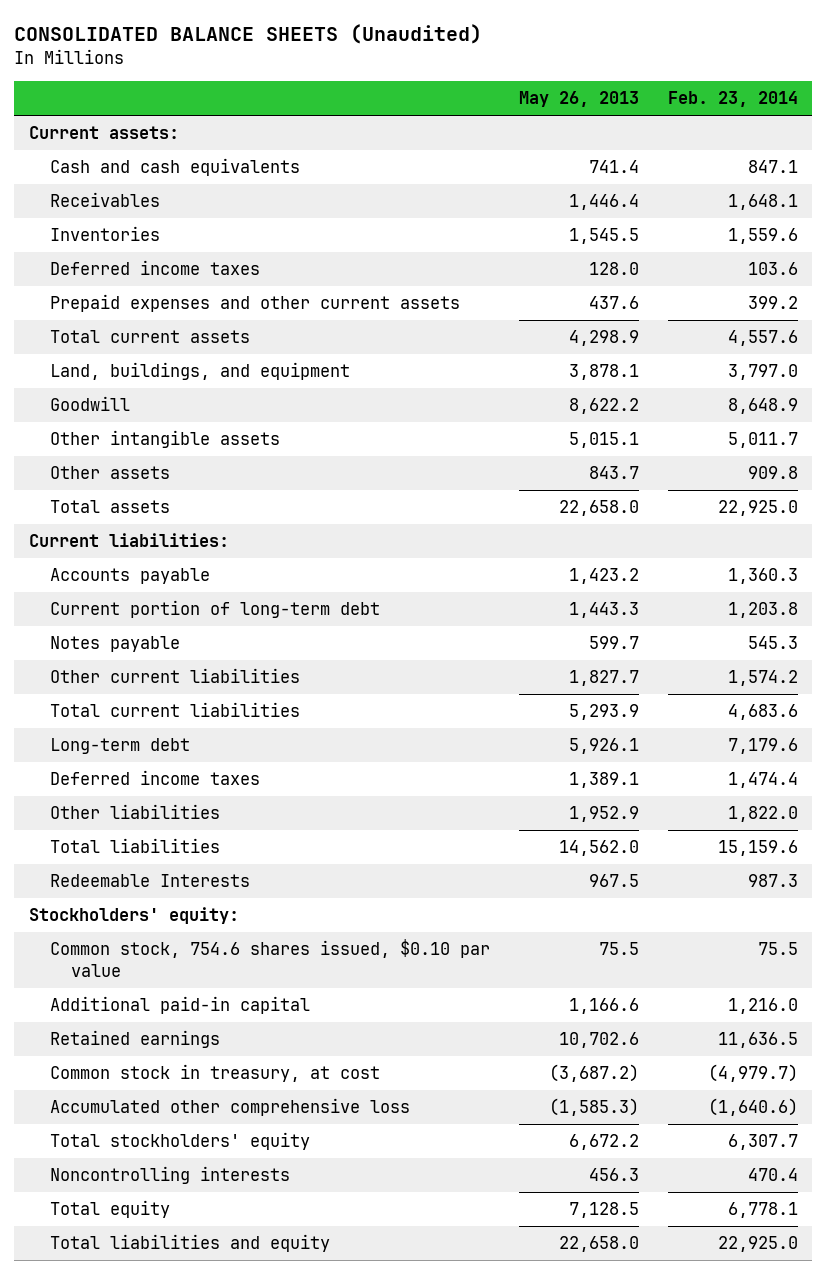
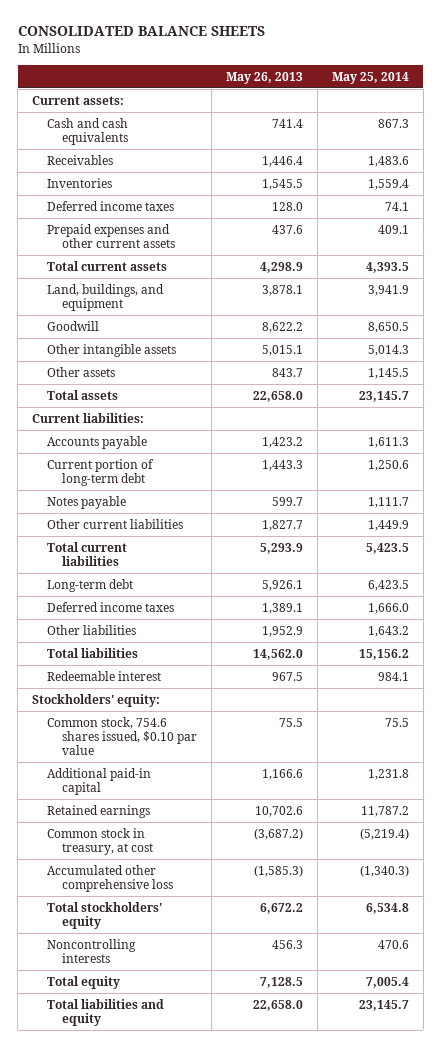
[14,23,483,44] CONSOLIDATED BALANCE SHEETS (Unaudited) -> [17,26,265,37] CONSOLIDATED BALANCE SHEETS
[667,91,798,108] Feb. 23, 2014 -> none
none -> [331,71,409,84] May 25, 2014
[50,874,251,888] Redeemable Interests -> [46,670,161,681] Redeemable interest

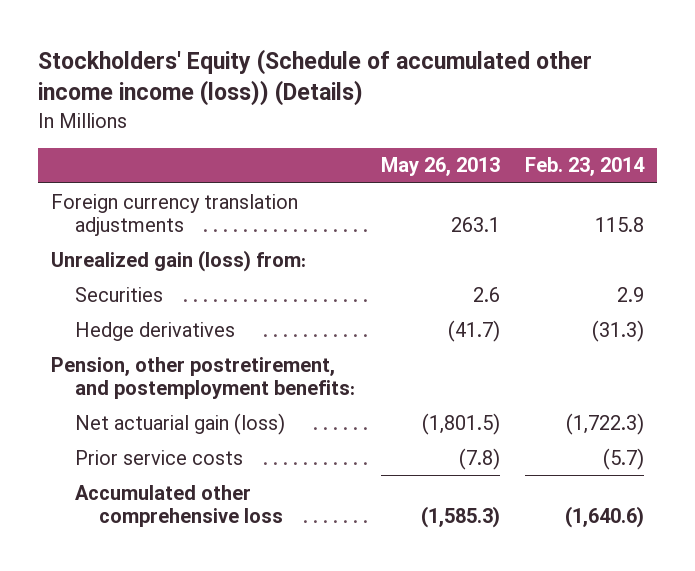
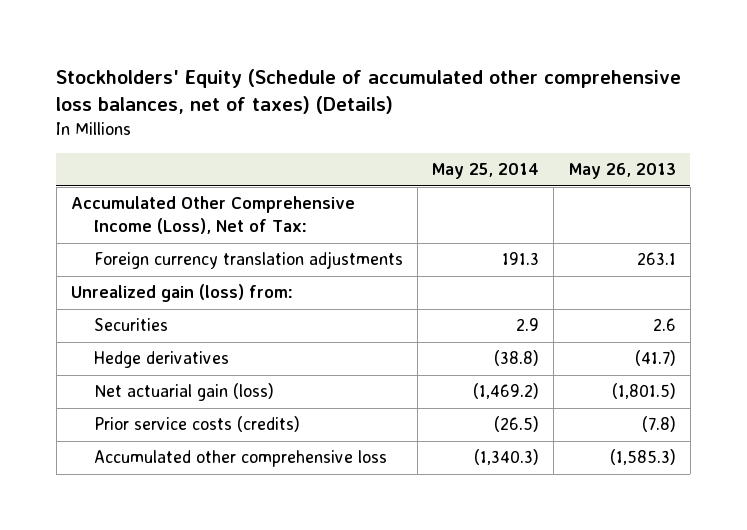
[37,49,592,107] Stockholders' Equity (Schedule of accumulated other income income (loss)) (Details) -> [56,68,682,115] Stockholders' Equity (Schedule of accumulated other comprehensive loss balances, net of taxes) (Details)
[525,157,646,177] Feb. 23, 2014 -> none
none -> [432,163,540,180] May 25, 2014
none -> [71,196,356,235] Accumulated Other Comprehensive Income (Loss), Net of Tax:
[50,356,355,400] Pension, other postretirement, and postemployment benefits: -> none
[74,449,243,465] Prior service costs -> [93,416,300,433] Prior service costs (credits)

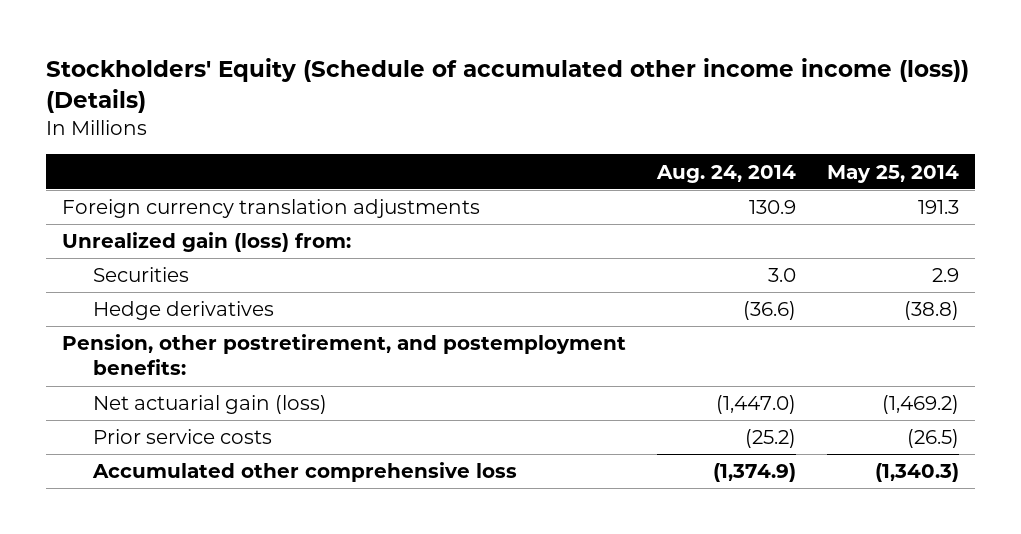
[56,68,682,115] Stockholders' Equity (Schedule of accumulated other comprehensive loss balances, net of taxes) (Details) -> [46,57,970,113] Stockholders' Equity (Schedule of accumulated other income income (loss)) (Details)
[568,163,676,180] May 26, 2013 -> none
none -> [655,164,796,183] Aug. 24, 2014
[71,196,356,235] Accumulated Other Comprehensive Income (Loss), Net of Tax: -> none
none -> [61,334,626,376] Pension, other postretirement, and postemployment benefits:
[93,416,300,433] Prior service costs (credits) -> [92,429,272,445] Prior service costs

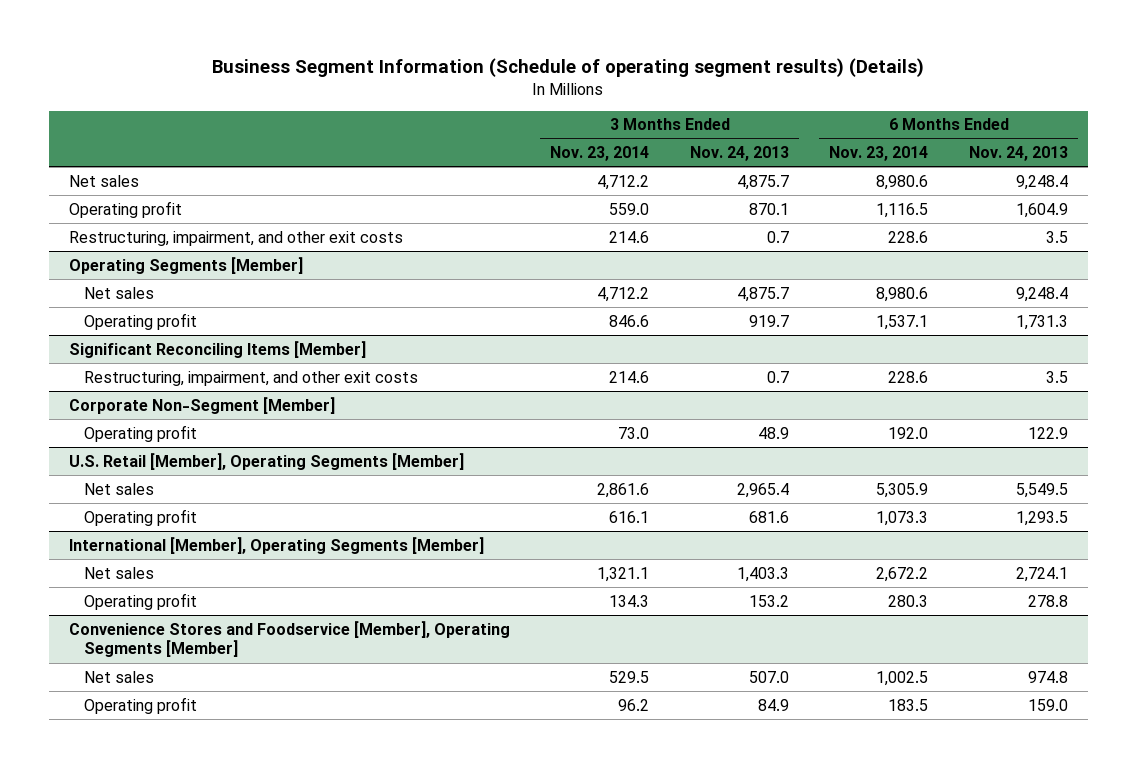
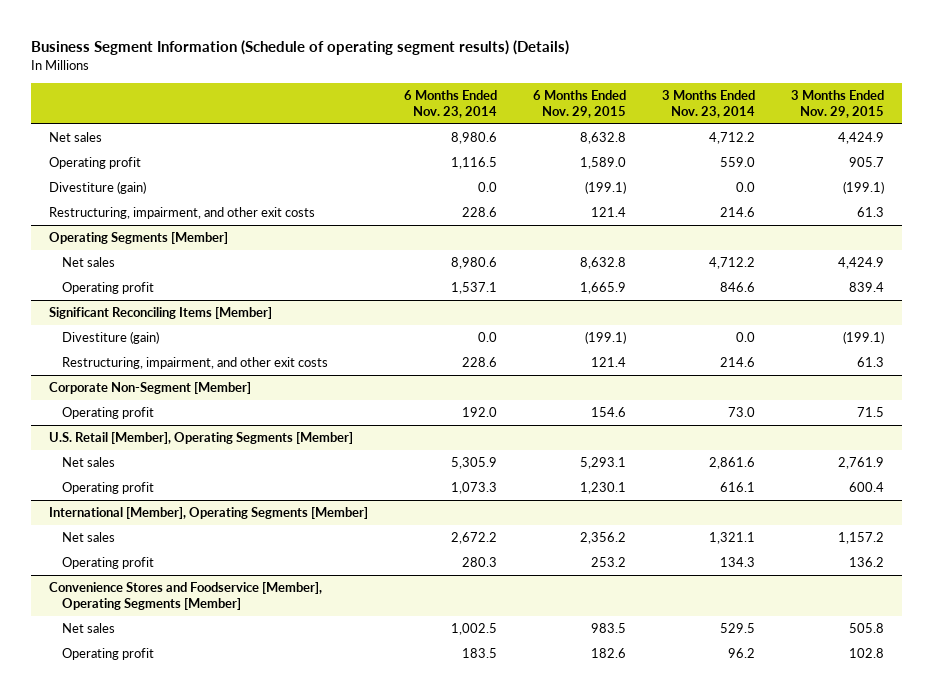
[689,146,789,162] Nov. 24, 2013 -> none
[969,146,1069,162] Nov. 24, 2013 -> none
none -> [533,89,627,119] 6 Months Ended Nov. 29, 2015
none -> [790,89,884,119] 3 Months Ended Nov. 29, 2015
none -> [49,181,147,195] Divestiture (gain)
none -> [61,331,159,345] Divestiture (gain)

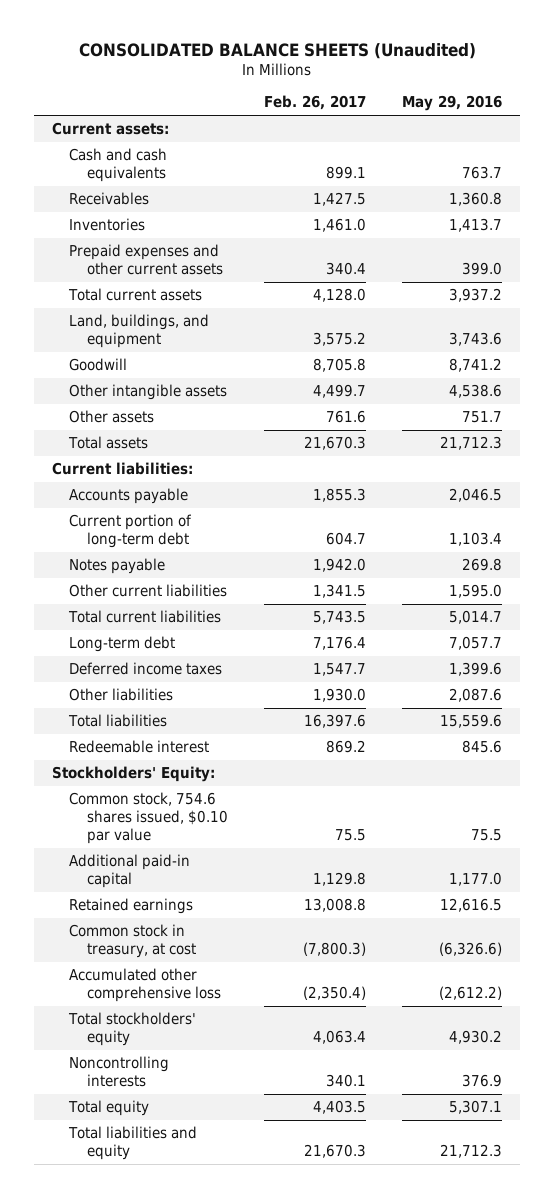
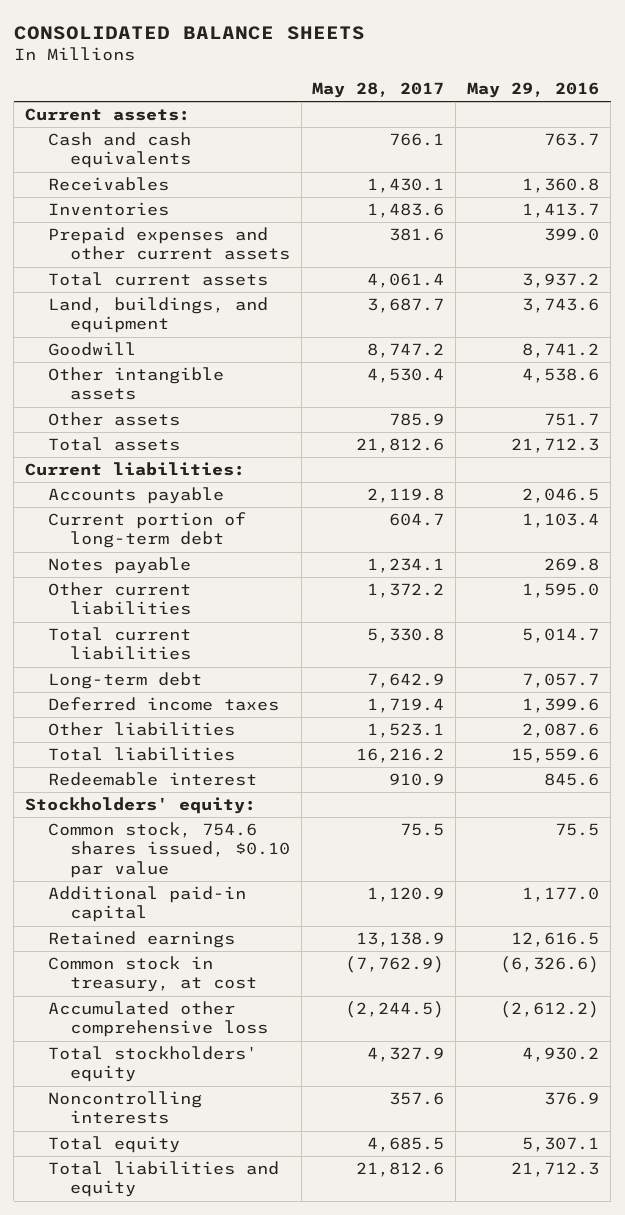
[78,42,476,59] CONSOLIDATED BALANCE SHEETS (Unaudited) -> [13,25,365,40] CONSOLIDATED BALANCE SHEETS
[263,95,366,111] Feb. 26, 2017 -> none
none -> [312,81,445,98] May 28, 2017
[51,766,215,783] Stockholders' Equity: -> [25,797,257,815] Stockholders' equity:

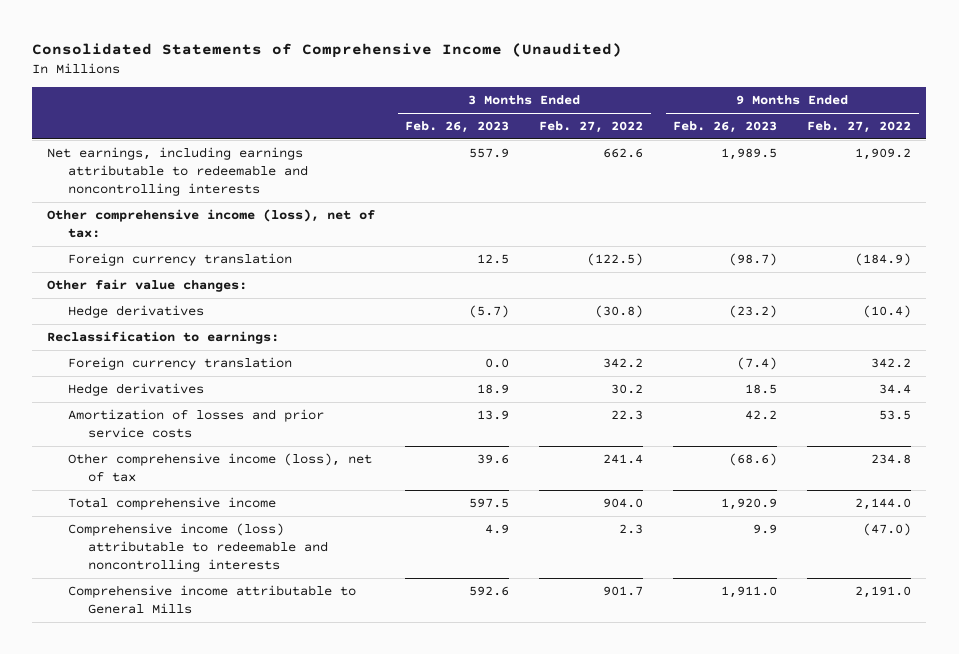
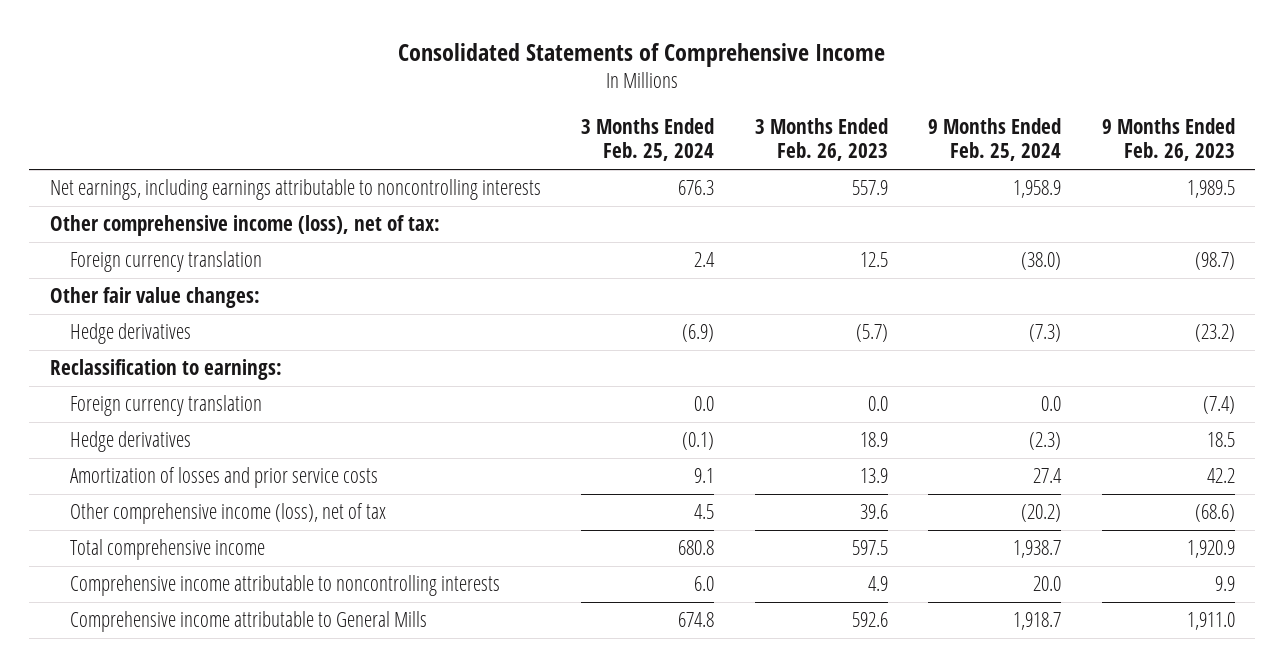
[32,43,623,59] Consolidated Statements of Comprehensive Income (Unaudited) -> [398,42,886,67] Consolidated Statements of Comprehensive Income
[539,121,644,134] Feb. 27, 2022 -> none
[807,121,912,134] Feb. 27, 2022 -> none
none -> [581,118,715,162] 3 Months Ended Feb. 25, 2024
none -> [928,118,1062,162] 9 Months Ended Feb. 25, 2024
[47,146,308,197] Net earnings, including earnings attributable to redeemable and noncontrolling interests -> [49,179,541,201] Net earnings, including earnings attributable to noncontrolling interests
[67,522,329,573] Comprehensive income (loss) attributable to redeemable and noncontrolling interests -> [69,575,500,597] Comprehensive income attributable to noncontrolling interests

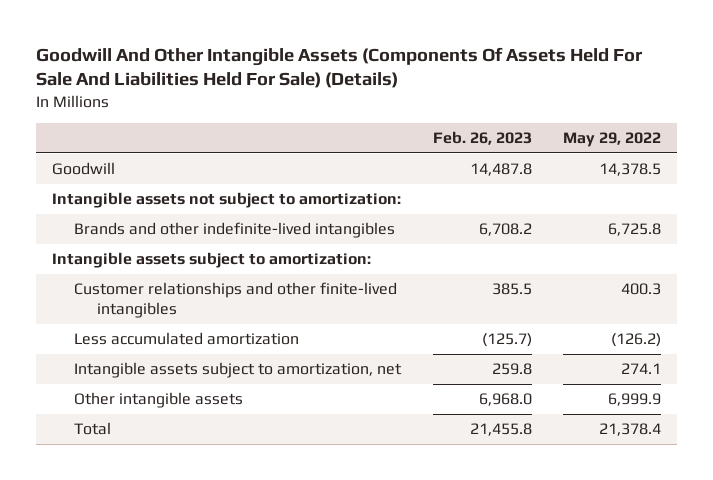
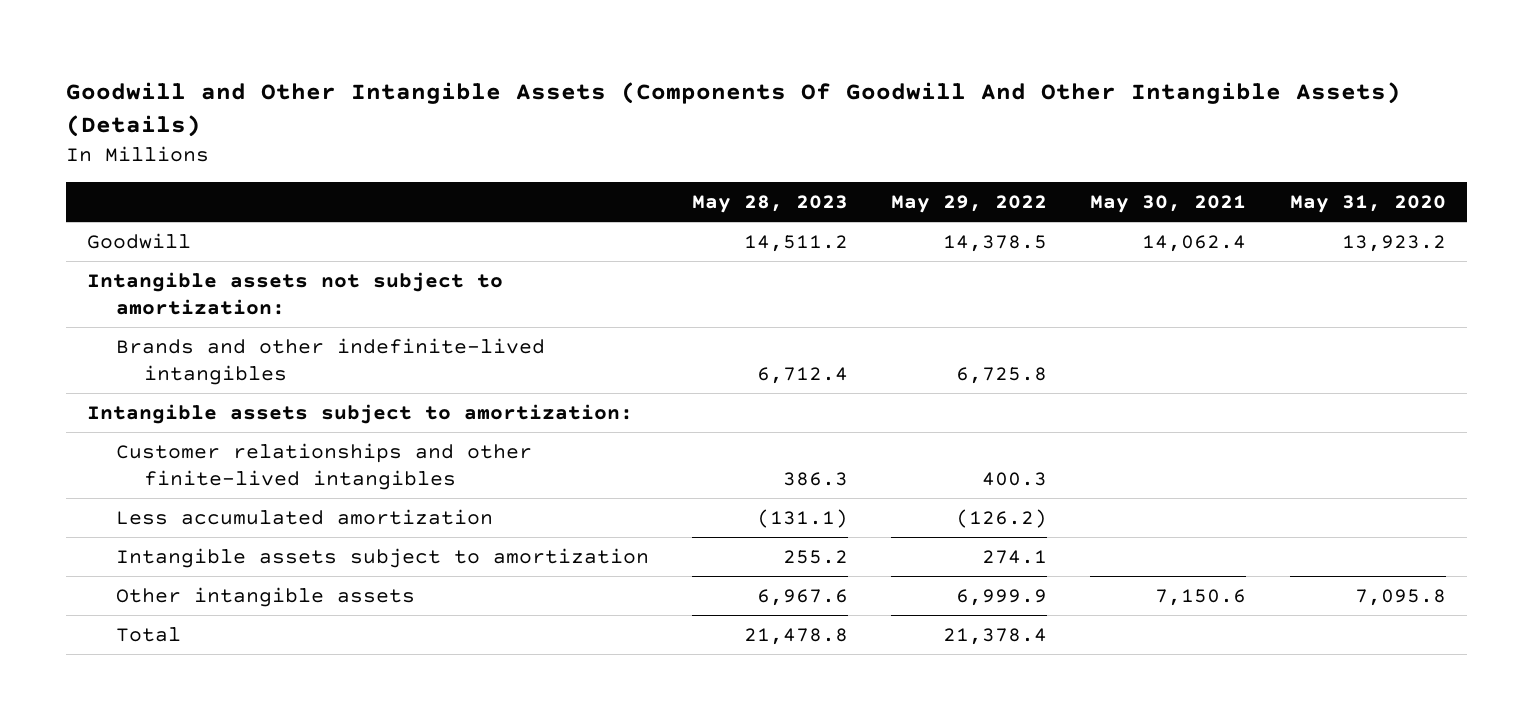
[36,46,644,89] Goodwill And Other Intangible Assets (Components Of Assets Held For Sale And Liabilities Held For Sale) (Details) -> [65,81,1401,138] Goodwill and Other Intangible Assets (Components Of Goodwill And Other Intangible Assets) (Details)
[432,130,532,145] Feb. 26, 2023 -> none
none -> [692,194,849,213] May 28, 2023
none -> [1090,194,1247,213] May 30, 2021
none -> [1289,194,1446,213] May 31, 2020
[74,362,403,379] Intangible assets subject to amortization, net -> [115,547,649,568] Intangible assets subject to amortization

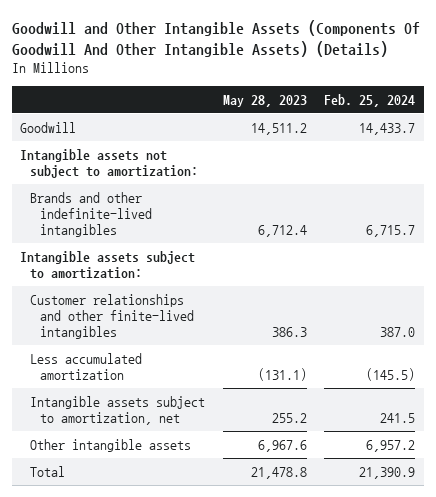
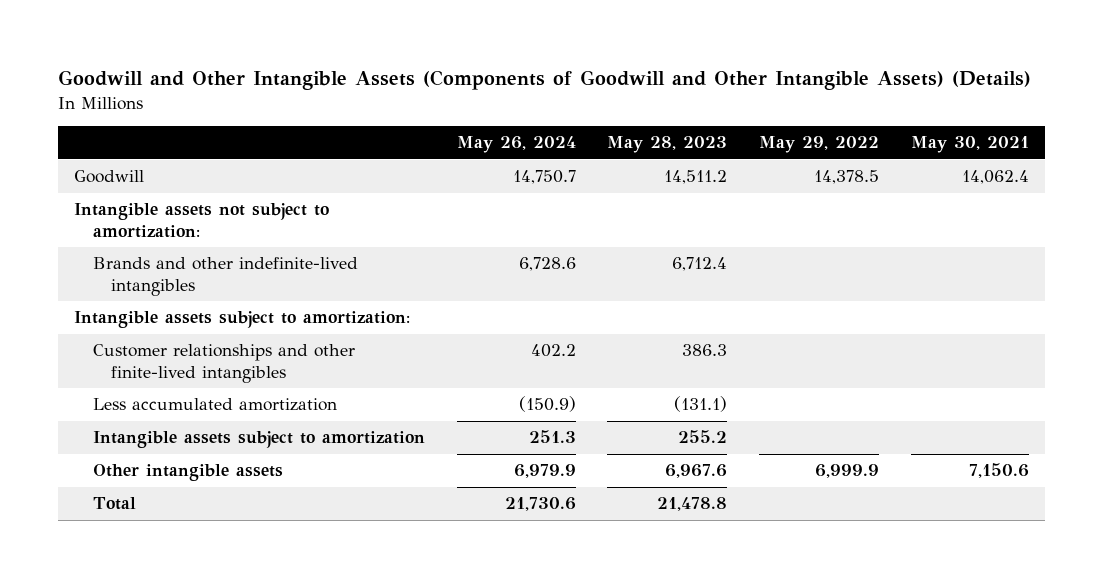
[11,19,420,57] Goodwill and Other Intangible Assets (Components Of Goodwill And Other Intangible Assets) (Details) -> [58,70,1032,91] Goodwill and Other Intangible Assets (Components of Goodwill and Other Intangible Assets) (Details)
[324,93,416,107] Feb. 25, 2024 -> none
none -> [456,136,576,154] May 26, 2024
none -> [759,136,880,154] May 29, 2022
none -> [910,136,1029,154] May 30, 2021
[30,395,206,426] Intangible assets subject to amortization, net -> [92,431,425,449] Intangible assets subject to amortization

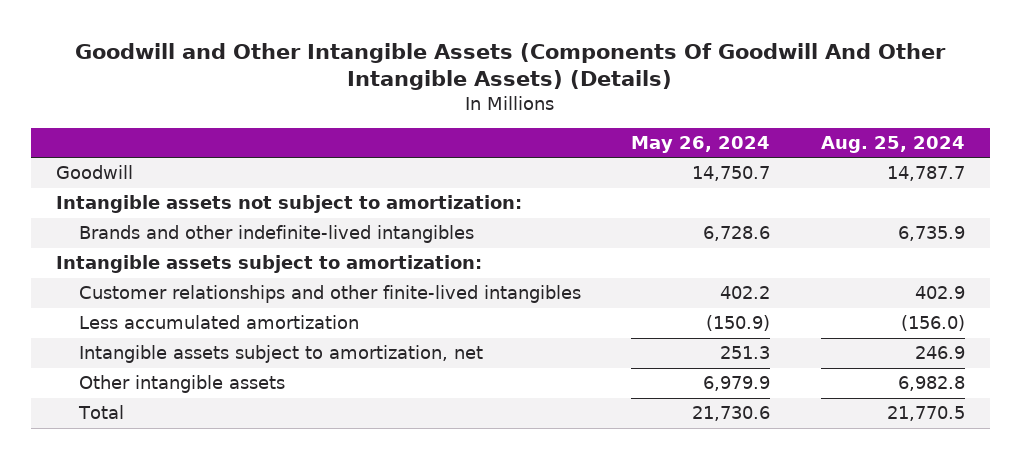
[58,70,1032,91] Goodwill and Other Intangible Assets (Components of Goodwill and Other Intangible Assets) (Details) -> [75,42,947,91] Goodwill and Other Intangible Assets (Components Of Goodwill And Other Intangible Assets) (Details)
[607,136,728,154] May 28, 2023 -> none
[759,136,880,154] May 29, 2022 -> none
[910,136,1029,154] May 30, 2021 -> none
none -> [820,136,965,154] Aug. 25, 2024
[92,431,425,449] Intangible assets subject to amortization -> [79,345,484,364] Intangible assets subject to amortization, net

